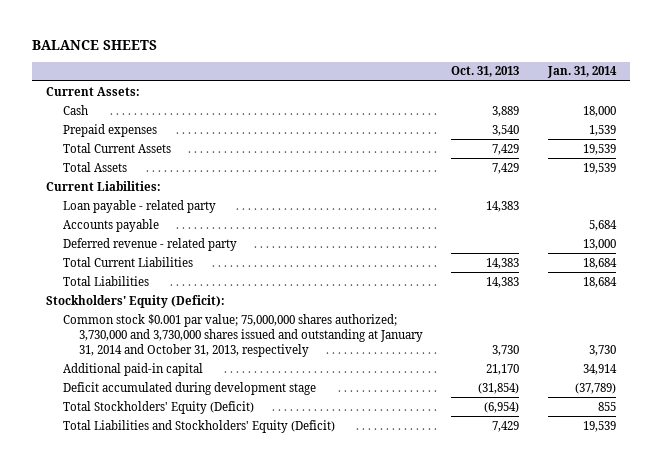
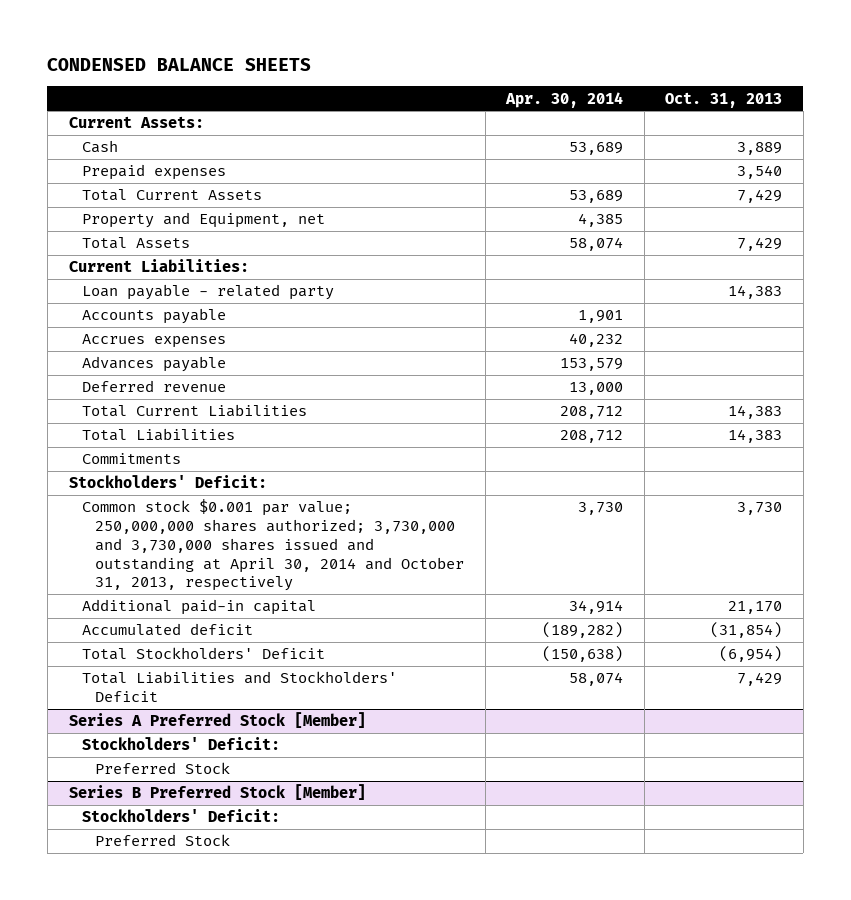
[32,40,158,51] BALANCE SHEETS -> [47,58,312,72] CONDENSED BALANCE SHEETS
[546,66,617,79] Jan. 31, 2014 -> none
none -> [505,91,624,108] Apr. 30, 2014
none -> [81,212,325,229] Property and Equipment, net
none -> [81,334,226,349] Accrues expenses
none -> [81,356,226,373] Advances payable
[62,237,237,251] Deferred revenue - related party -> [81,380,226,393] Deferred revenue
none -> [81,453,181,465] Commitments
[46,294,226,308] Stockholders' Equity (Deficit): -> [68,475,267,489] Stockholders' Deficit:
[62,313,423,357] Common stock $0.001 par value; 75,000,000 shares authorized; 3,730,000 and 3,730,000 shares issued and outstanding at January 31, 2014 and October 31, 2013, respectively -> [81,499,464,592] Common stock $0.001 par value; 250,000,000 shares authorized; 3,730,000 and 3,730,000 shares issued and outstanding at April 30, 2014 and October 31, 2013, respectively
[62,381,316,395] Deficit accumulated during development stage -> [81,623,253,637] Accumulated deficit
[62,400,254,414] Total Stockholders' Equity (Deficit) -> [81,647,325,661] Total Stockholders' Deficit
[62,419,335,433] Total Liabilities and Stockholders' Equity (Deficit) -> [81,671,397,702] Total Liabilities and Stockholders' Deficit
none -> [68,712,366,729] Series A Preferred Stock [Member]
none -> [81,737,280,751] Stockholders' Deficit:
none -> [94,762,230,775] Preferred Stock
none -> [68,784,366,801] Series B Preferred Stock [Member]
none -> [81,809,280,823] Stockholders' Deficit:
none -> [94,834,230,847] Preferred Stock

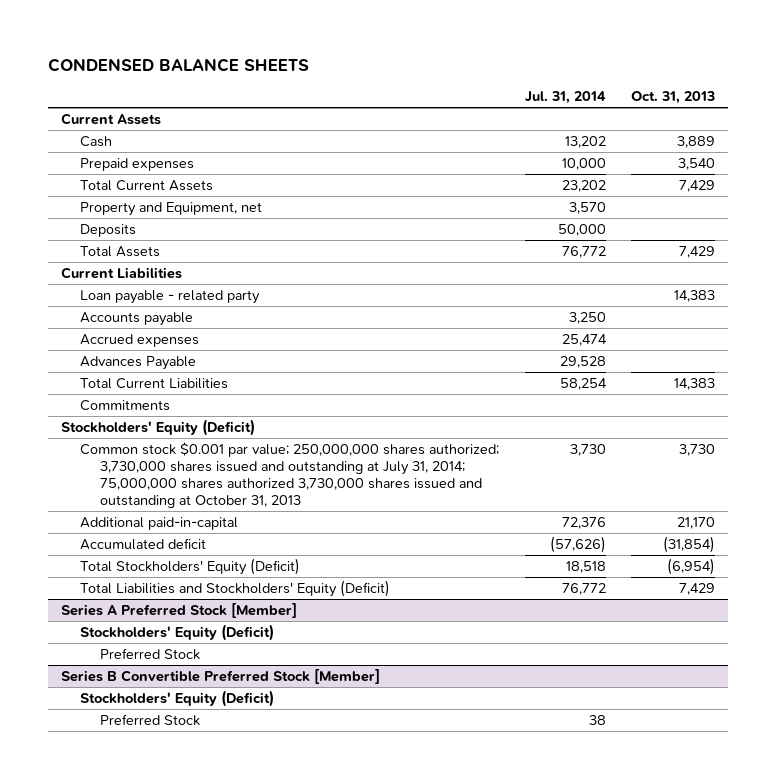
[505,91,624,108] Apr. 30, 2014 -> none
none -> [524,91,606,105] Jul. 31, 2014
[68,116,204,129] Current Assets: -> [60,112,161,125] Current Assets
none -> [80,223,137,237] Deposits
[68,259,249,273] Current Liabilities: -> [60,266,182,279] Current Liabilities
[81,356,226,373] Advances payable -> none
[81,380,226,393] Deferred revenue -> none
none -> [80,333,200,347] Accrued expenses
[81,334,226,349] Accrues expenses -> [80,355,197,370] Advances Payable
[81,428,235,442] Total Liabilities -> none
[68,475,267,489] Stockholders' Deficit: -> [60,418,255,436] Stockholders' Equity (Deficit)
[81,499,464,592] Common stock $0.001 par value; 250,000,000 shares authorized; 3,730,000 and 3,730,000 shares issued and outstanding at April 30, 2014 and October 31, 2013, respectively -> [80,441,500,509] Common stock $0.001 par value; 250,000,000 shares authorized; 3,730,000 shares issued and outstanding at July 31, 2014; 75,000,000 shares authorized 3,730,000 shares issued and outstanding at October 31, 2013
[81,599,316,616] Additional paid-in capital -> [80,516,239,530] Additional paid-in-capital
[81,647,325,661] Total Stockholders' Deficit -> [80,557,301,575] Total Stockholders' Equity (Deficit)
[81,671,397,702] Total Liabilities and Stockholders' Deficit -> [80,579,391,597] Total Liabilities and Stockholders' Equity (Deficit)
[81,737,280,751] Stockholders' Deficit: -> [80,623,275,641] Stockholders' Equity (Deficit)
[68,784,366,801] Series B Preferred Stock [Member] -> [60,668,380,684] Series B Convertible Preferred Stock [Member]
[81,809,280,823] Stockholders' Deficit: -> [80,689,275,707] Stockholders' Equity (Deficit)

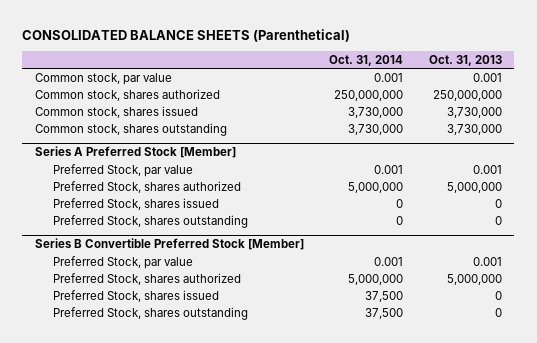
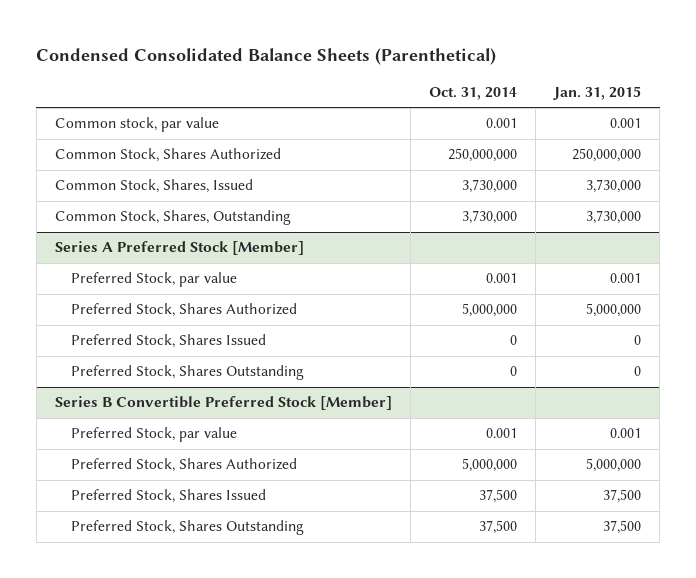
[22,28,351,42] CONSOLIDATED BALANCE SHEETS (Parenthetical) -> [36,47,497,65] Condensed Consolidated Balance Sheets (Parenthetical)
[428,54,502,66] Oct. 31, 2013 -> none
none -> [553,86,642,101] Jan. 31, 2015
[34,88,220,101] Common stock, shares authorized -> [55,148,282,163] Common Stock, Shares Authorized
[34,105,198,118] Common stock, shares issued -> [55,179,254,194] Common Stock, Shares, Issued
[34,122,227,136] Common stock, shares outstanding -> [55,210,292,226] Common Stock, Shares, Outstanding
[52,180,241,193] Preferred Stock, shares authorized -> [70,303,297,318] Preferred Stock, Shares Authorized
[52,197,219,210] Preferred Stock, shares issued -> [70,334,266,349] Preferred Stock, Shares Issued
[52,214,248,228] Preferred Stock, shares outstanding -> [70,365,304,381] Preferred Stock, Shares Outstanding
[52,272,241,285] Preferred Stock, shares authorized -> [70,458,297,473] Preferred Stock, Shares Authorized
[52,289,219,302] Preferred Stock, shares issued -> [70,489,266,504] Preferred Stock, Shares Issued
[52,306,248,320] Preferred Stock, shares outstanding -> [70,520,304,536] Preferred Stock, Shares Outstanding

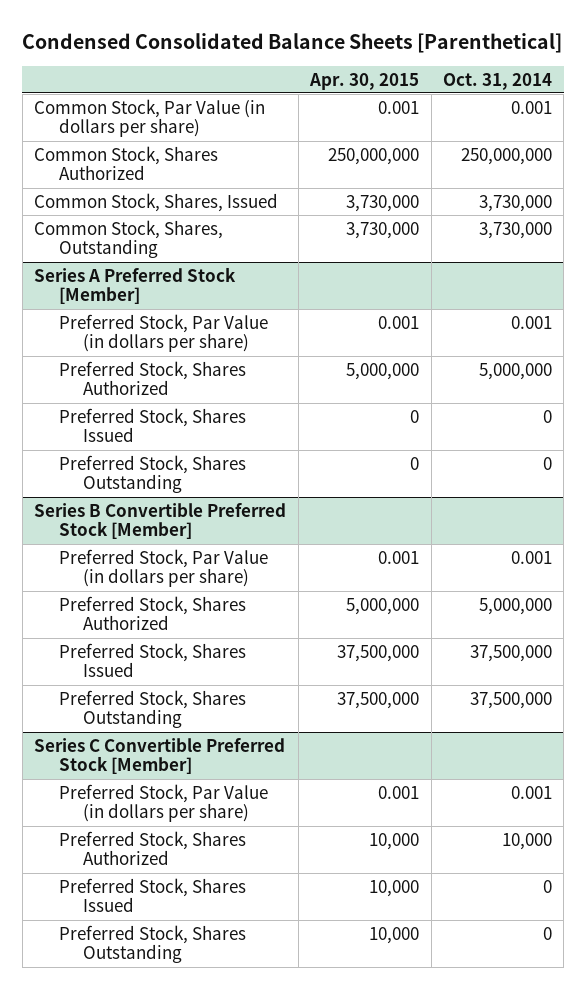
[36,47,497,65] Condensed Consolidated Balance Sheets (Parenthetical) -> [22,32,563,53] Condensed Consolidated Balance Sheets [Parenthetical]
[553,86,642,101] Jan. 31, 2015 -> none
none -> [309,72,420,90] Apr. 30, 2015
[55,117,220,133] Common stock, par value -> [34,98,266,138] Common Stock, Par Value (in dollars per share)
[70,272,237,288] Preferred Stock, par value -> [58,313,268,353] Preferred Stock, Par Value (in dollars per share)
[70,427,237,443] Preferred Stock, par value -> [58,548,268,588] Preferred Stock, Par Value (in dollars per share)
[479,489,518,504] 37,500 -> [469,644,552,662] 37,500,000
[479,520,518,535] 37,500 -> [469,691,552,709] 37,500,000
none -> [34,737,286,775] Series C Convertible Preferred Stock [Member]
none -> [58,783,268,823] Preferred Stock, Par Value (in dollars per share)
none -> [58,830,246,866] Preferred Stock, Shares Authorized
none -> [58,877,246,913] Preferred Stock, Shares Issued
none -> [58,924,246,964] Preferred Stock, Shares Outstanding

